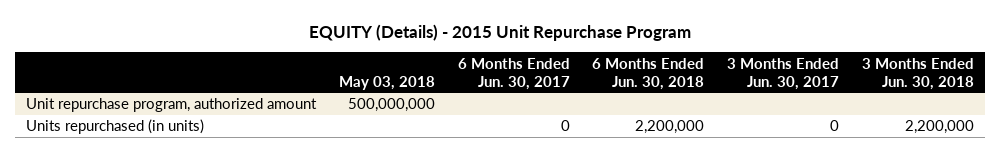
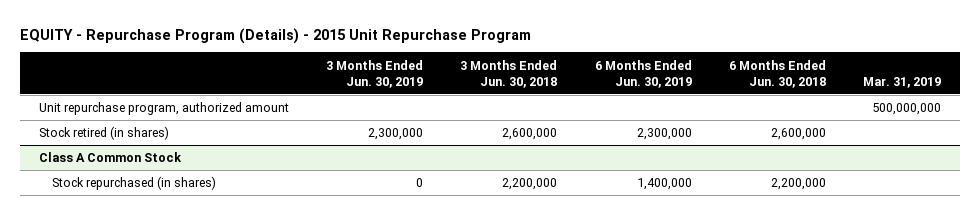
[309,23,692,41] EQUITY (Details) - 2015 Unit Repurchase Program -> [20,27,532,44] EQUITY - Repurchase Program (Details) - 2015 Unit Repurchase Program
[338,75,435,90] May 03, 2018 -> none
[457,57,570,90] 6 Months Ended Jun. 30, 2017 -> none
[727,57,840,90] 3 Months Ended Jun. 30, 2017 -> none
none -> [326,59,424,88] 3 Months Ended Jun. 30, 2019
none -> [594,59,692,88] 6 Months Ended Jun. 30, 2019
none -> [863,76,942,88] Mar. 31, 2019
[26,119,205,135] Units repurchased (in units) -> none
none -> [38,126,169,141] Stock retired (in shares)
none -> [38,152,182,163] Class A Common Stock
none -> [52,176,217,191] Stock repurchased (in shares)

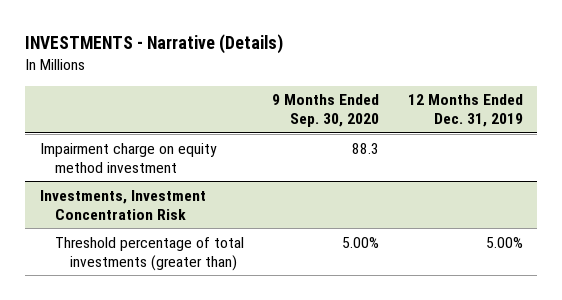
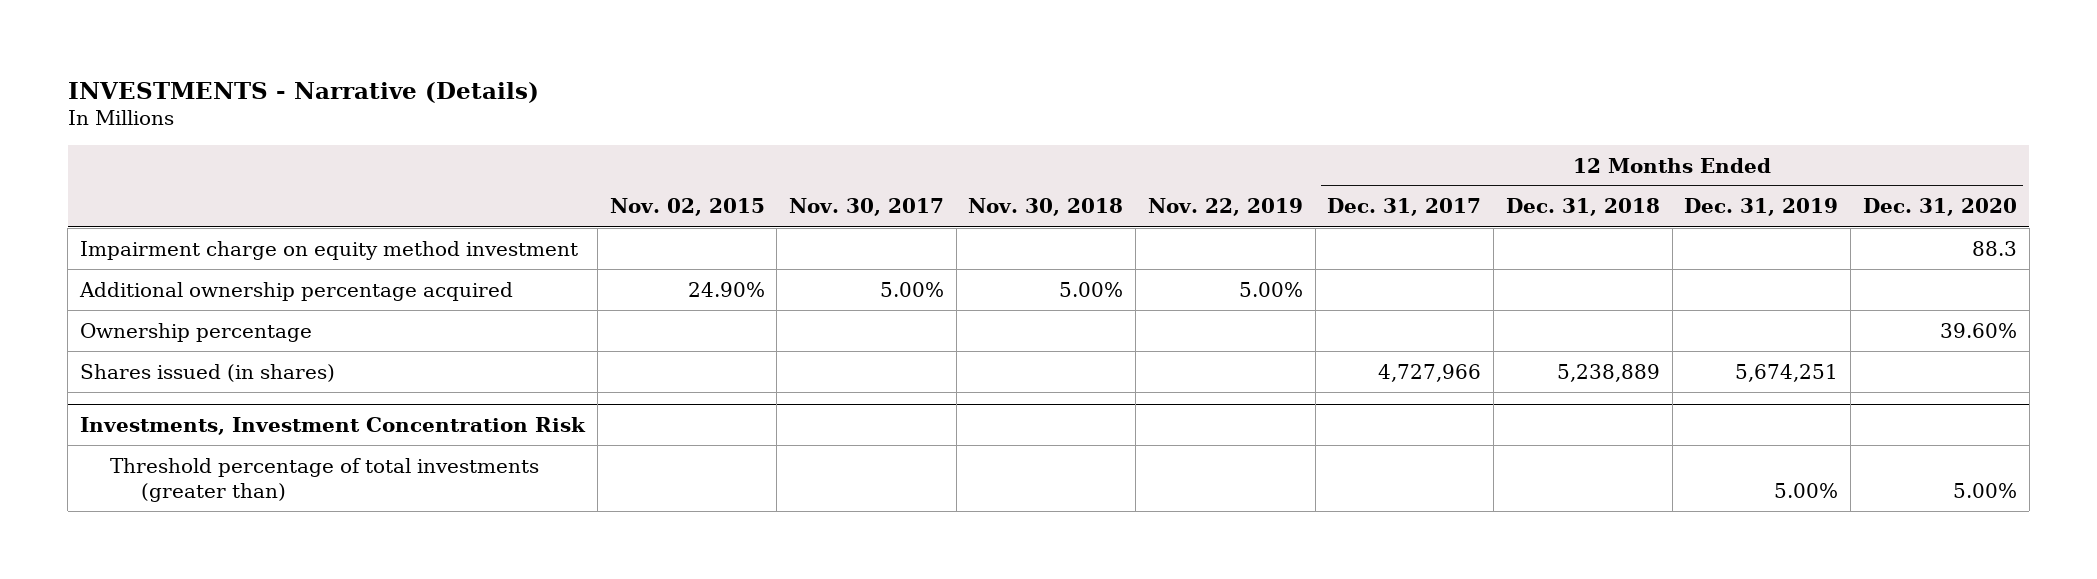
[272,94,380,128] 9 Months Ended Sep. 30, 2020 -> none
none -> [609,198,765,217] Nov. 02, 2015
none -> [789,198,945,217] Nov. 30, 2017
none -> [968,198,1124,217] Nov. 30, 2018
none -> [1147,198,1303,217] Nov. 22, 2019
none -> [1327,198,1482,217] Dec. 31, 2017
none -> [1505,198,1660,217] Dec. 31, 2018
none -> [1862,198,2017,217] Dec. 31, 2020
none -> [79,281,514,301] Additional ownership percentage acquired
none -> [80,322,313,342] Ownership percentage
none -> [80,363,336,382] Shares issued (in shares)

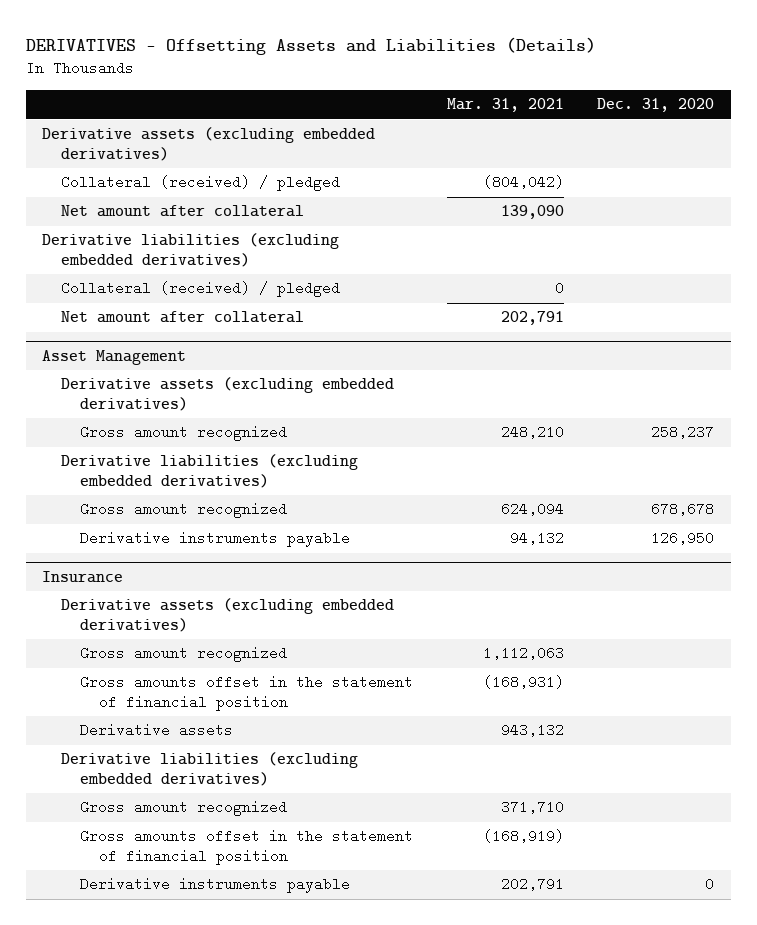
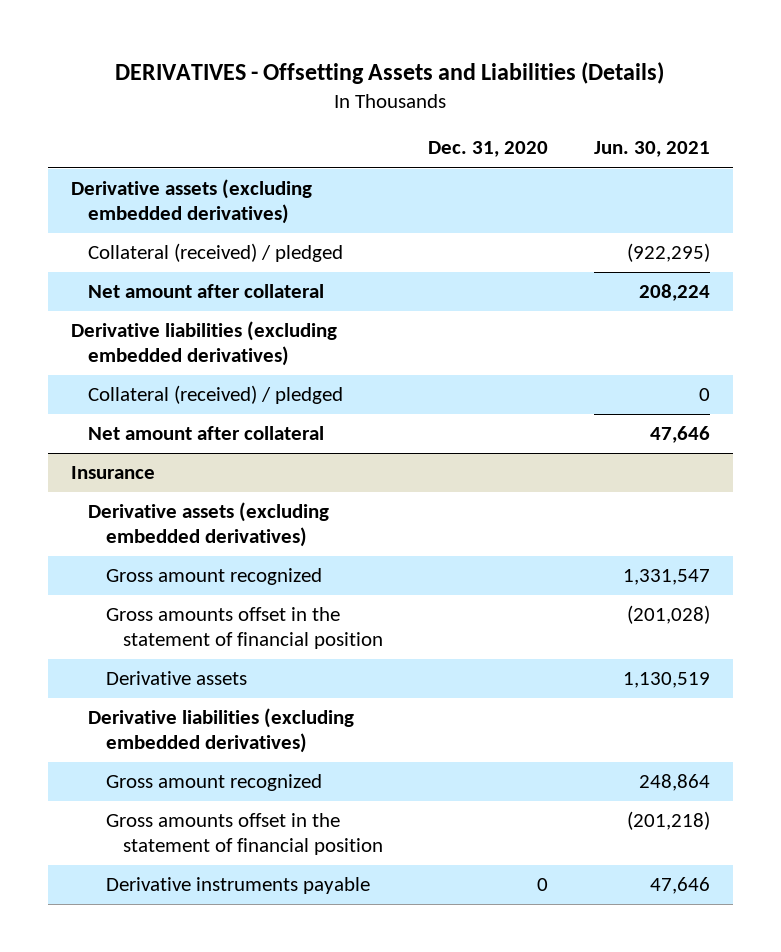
[446,98,564,113] Mar. 31, 2021 -> none
none -> [593,141,710,158] Jun. 30, 2021
[42,350,187,366] Asset Management -> none
[61,377,395,411] Derivative assets (excluding embedded derivatives) -> none
[80,425,288,442] Gross amount recognized -> none
[61,454,359,488] Derivative liabilities (excluding embedded derivatives) -> none
[80,502,288,519] Gross amount recognized -> none
[80,531,351,548] Derivative instruments payable -> none

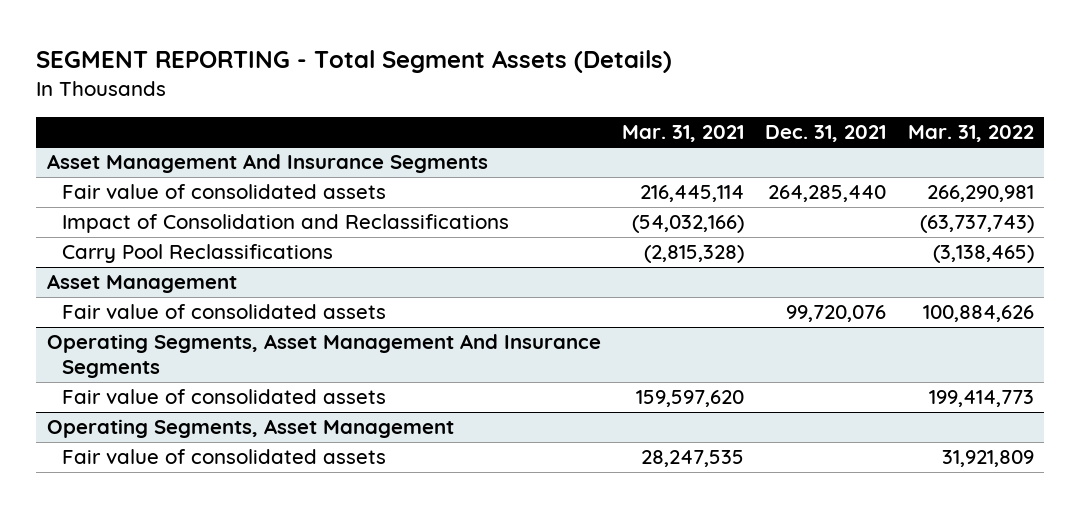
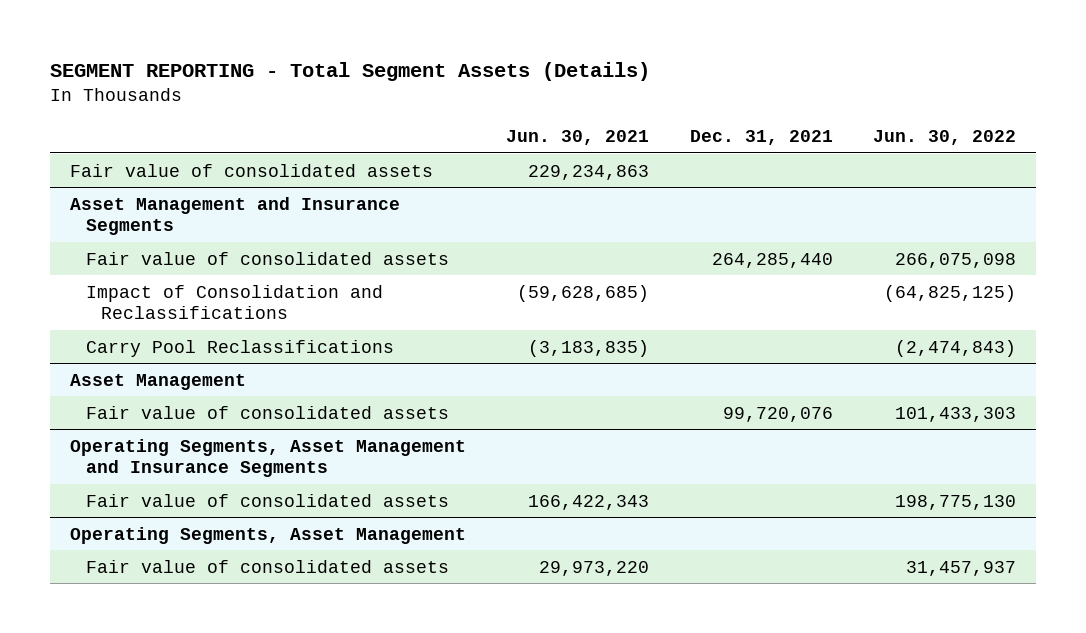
[621,124,744,142] Mar. 31, 2021 -> none
[907,124,1034,142] Mar. 31, 2022 -> none
none -> [506,129,650,145] Jun. 30, 2021
none -> [873,129,1017,145] Jun. 30, 2022
none -> [69,163,433,177] Fair value of consolidated assets
[46,154,488,174] Asset Management And Insurance Segments -> [69,196,400,235] Asset Management and Insurance Segments
[46,334,601,379] Operating Segments, Asset Management And Insurance Segments -> [69,438,466,477] Operating Segments, Asset Management and Insurance Segments

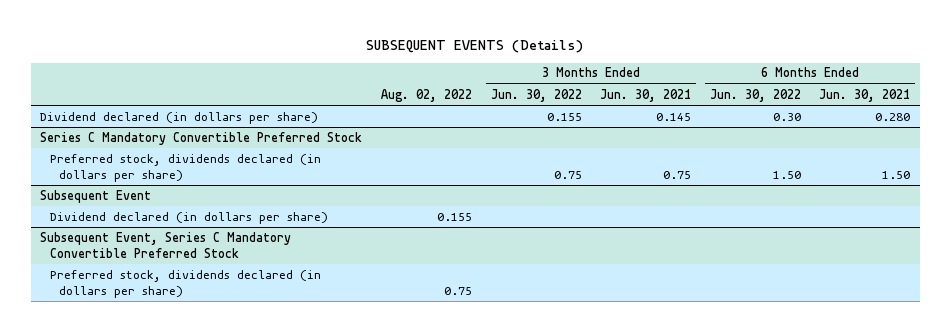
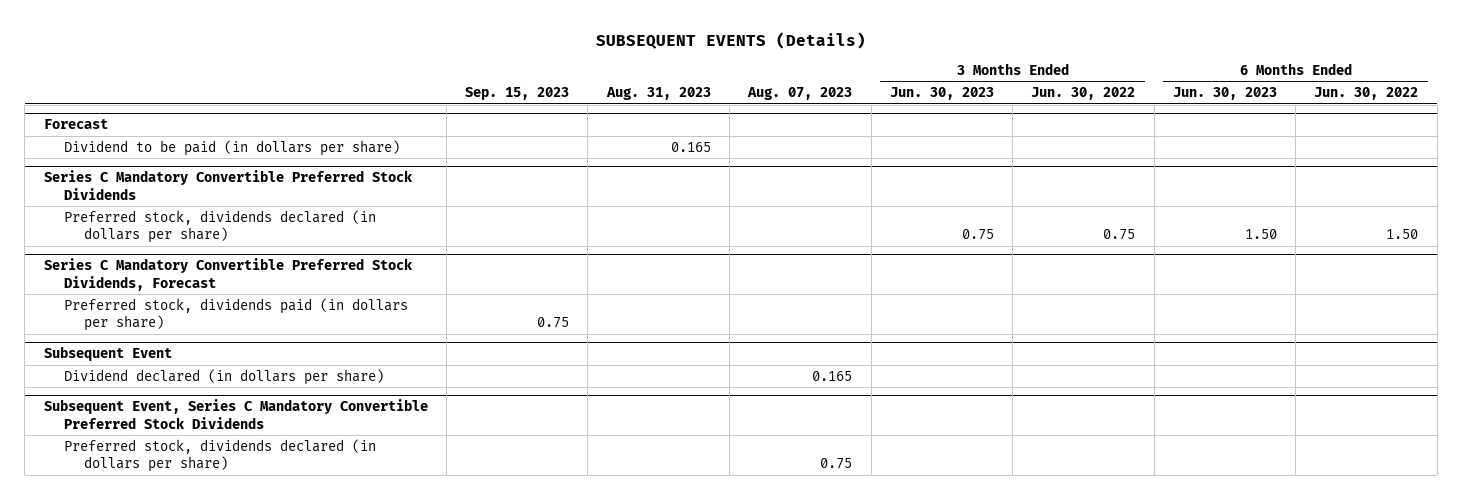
[380,88,472,102] Aug. 02, 2022 -> none
[600,88,692,102] 3 Months Ended Jun. 30, 2021 -> none
[819,88,911,102] 6 Months Ended Jun. 30, 2021 -> none
none -> [465,87,570,101] Sep. 15, 2023
none -> [605,87,711,101] Aug. 31, 2023
none -> [747,87,853,101] Aug. 07, 2023
none -> [889,87,994,101] Jun. 30, 2023
none -> [1172,87,1277,101] Jun. 30, 2023
[40,111,319,124] Dividend declared (in dollars per share) -> none
none -> [43,119,108,130] Forecast
none -> [63,139,400,156] Dividend to be paid (in dollars per share)
[40,131,363,145] Series C Mandatory Convertible Preferred Stock -> [43,170,413,200] Series C Mandatory Convertible Preferred Stock Dividends
none -> [43,258,413,291] Series C Mandatory Convertible Preferred Stock Dividends, Forecast
none -> [63,297,408,332] Preferred stock, dividends paid (in dollars per share)
[40,231,292,258] Subsequent Event, Series C Mandatory Convertible Preferred Stock -> [43,399,428,429] Subsequent Event, Series C Mandatory Convertible Preferred Stock Dividends

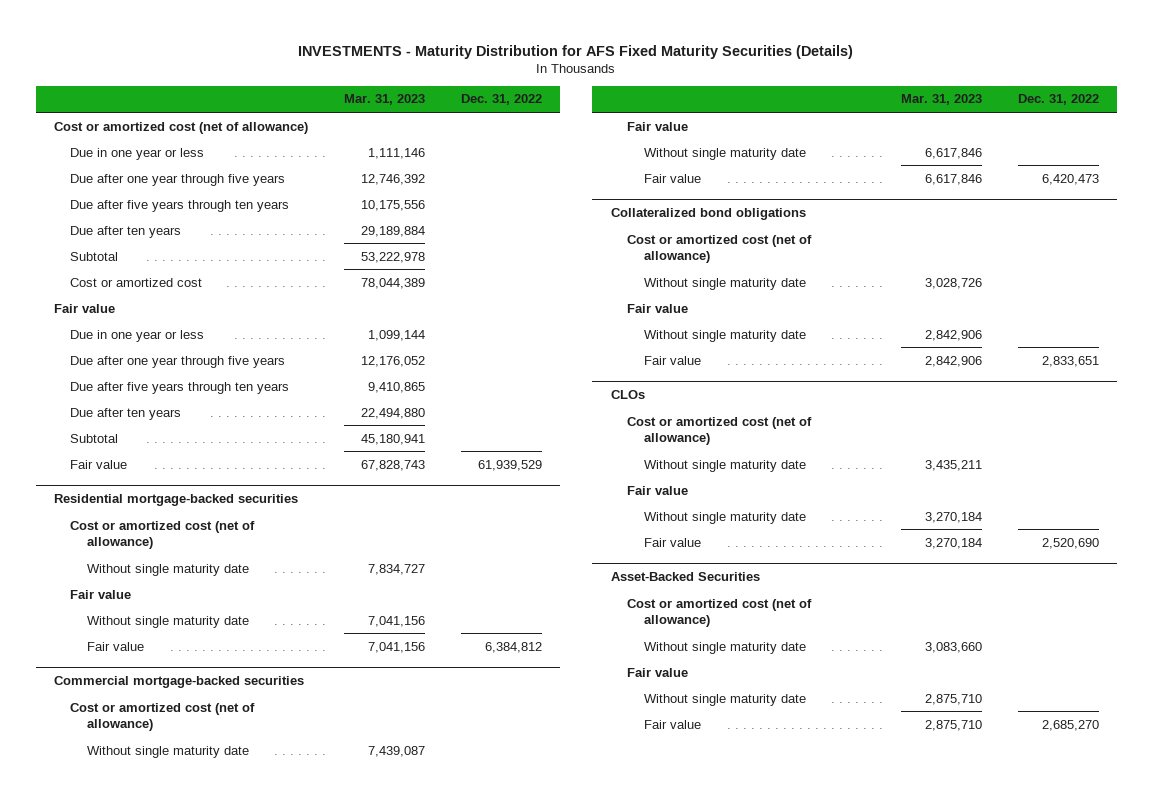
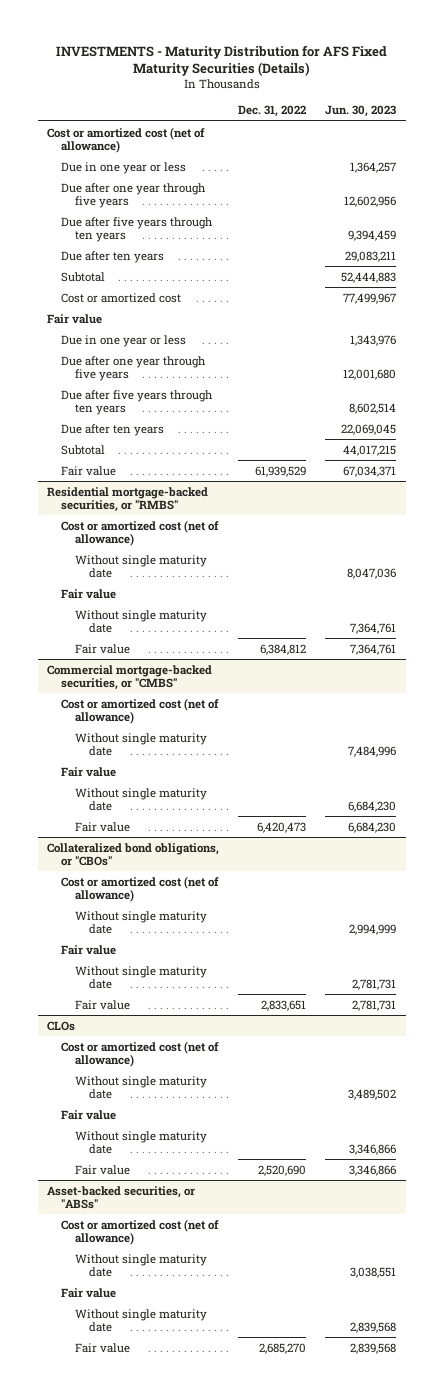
[344,94,426,106] Mar. 31, 2023 -> none
none -> [325,105,397,118] Jun. 30, 2023
[53,493,298,506] Residential mortgage-backed securities -> [47,486,209,512] Residential mortgage-backed securities, or "RMBS"
[53,675,304,688] Commercial mortgage-backed securities -> [47,664,213,690] Commercial mortgage-backed securities, or "CMBS"
[610,207,806,220] Collateralized bond obligations -> [47,842,220,866] Collateralized bond obligations, or "CBOs"
[610,571,760,581] Asset-Backed Securities -> [47,1185,196,1209] Asset-backed securities, or "ABSs"

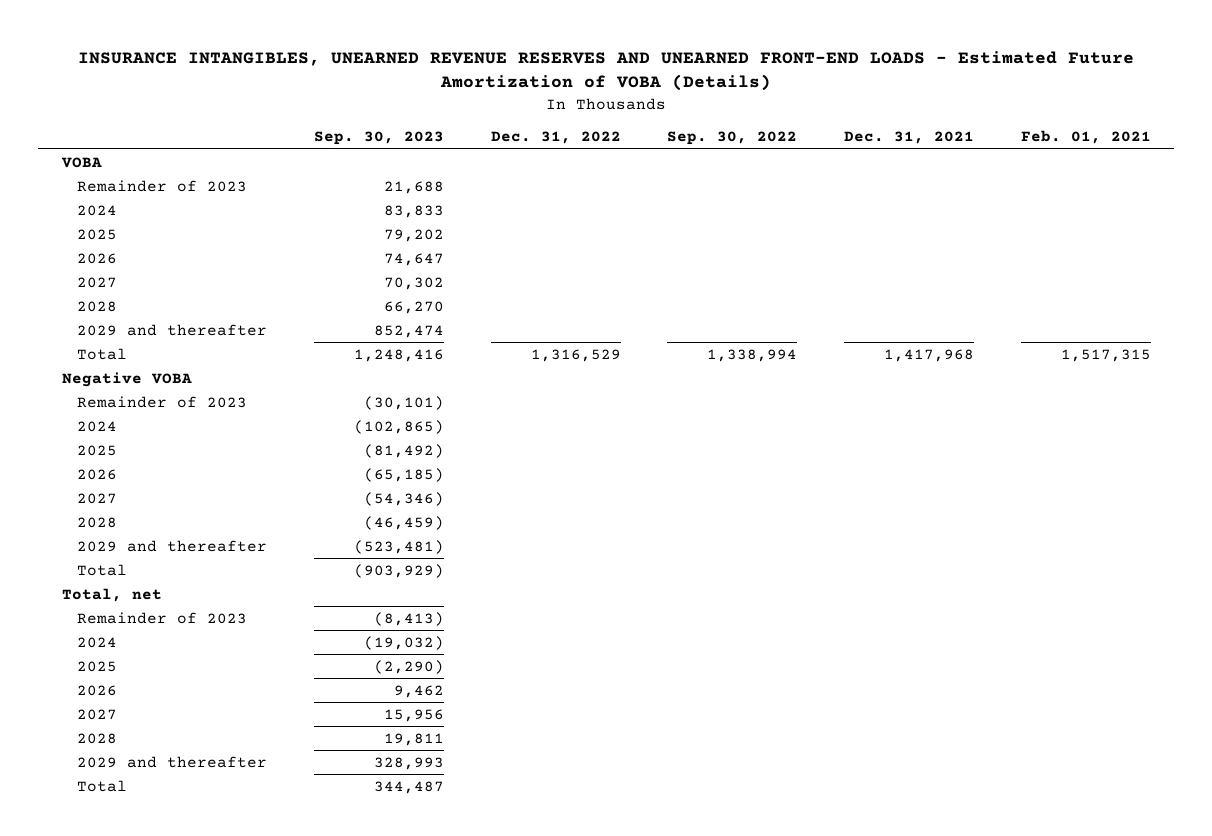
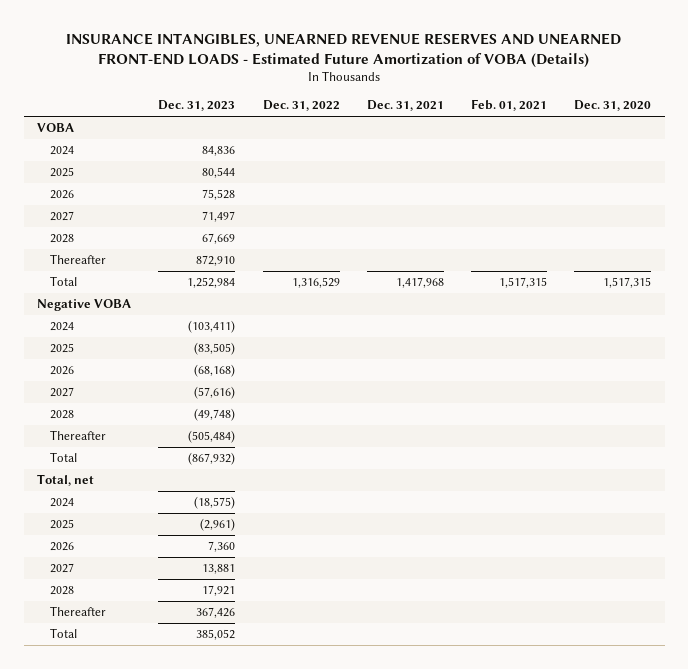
[313,131,444,146] Sep. 30, 2023 -> none
[667,131,798,146] Sep. 30, 2022 -> none
none -> [158,100,236,112] Dec. 31, 2023
none -> [574,100,652,112] Dec. 31, 2020
[77,179,248,192] Remainder of 2023 -> none
[77,323,268,336] 2029 and thereafter -> [49,254,106,265] Thereafter
[77,395,248,408] Remainder of 2023 -> none
[77,539,268,552] 2029 and thereafter -> [49,430,106,441] Thereafter
[77,611,248,624] Remainder of 2023 -> none
[77,755,268,768] 2029 and thereafter -> [49,606,106,617] Thereafter

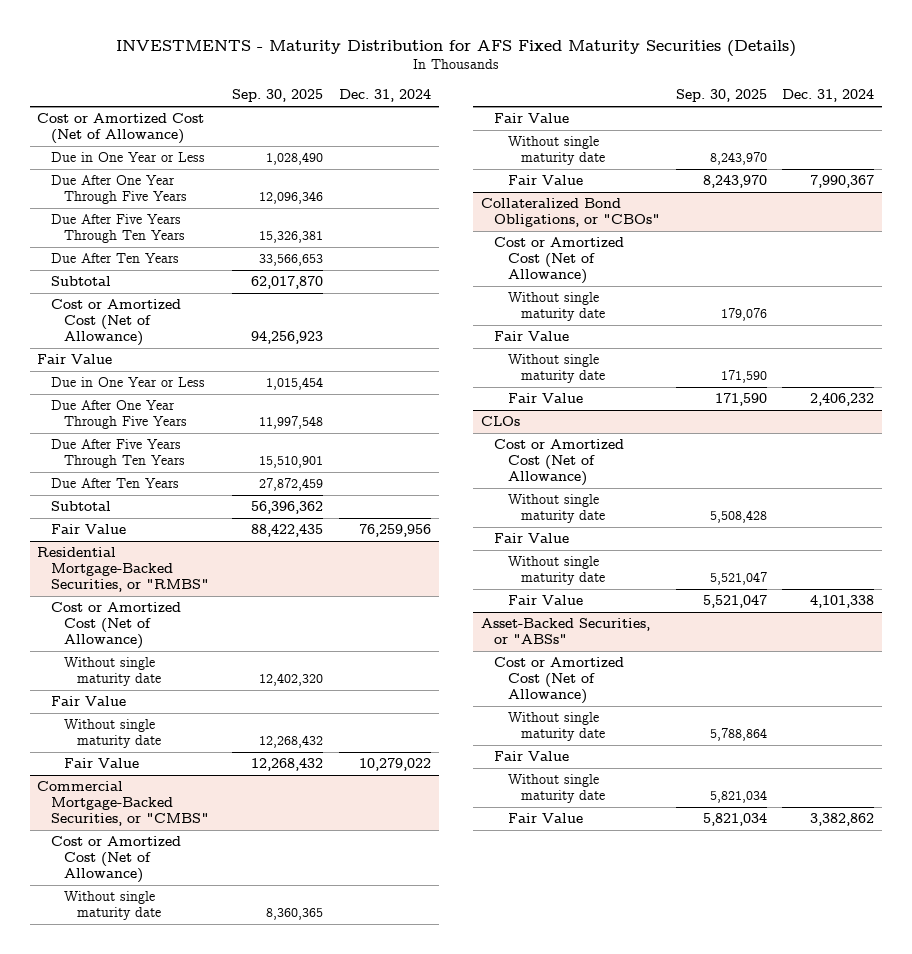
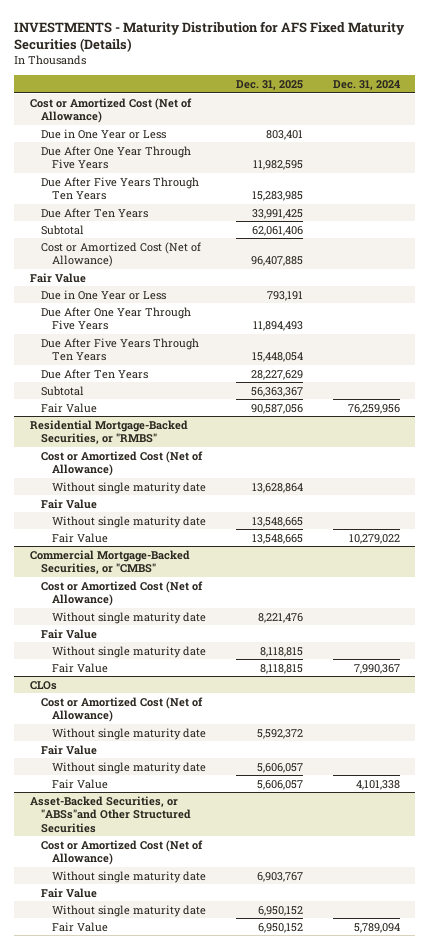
[232,89,324,103] Sep. 30, 2025 -> none
none -> [235,79,303,90] Dec. 31, 2025
[480,198,661,228] Collateralized Bond Obligations, or "CBOs" -> none
[494,237,625,285] Cost or Amortized Cost (Net of Allowance) -> none
[507,292,605,322] Without single maturity date -> none
[494,331,570,342] Fair Value -> none
[507,354,605,384] Without single maturity date -> none
[507,393,583,404] Fair Value -> none
[480,618,650,645] Asset-Backed Securities, or "ABSs" -> [29,795,191,833] Asset-Backed Securities, or "ABSs"and Other Structured Securities
[810,813,875,827] 3,382,862 -> [354,922,401,933] 5,789,094

